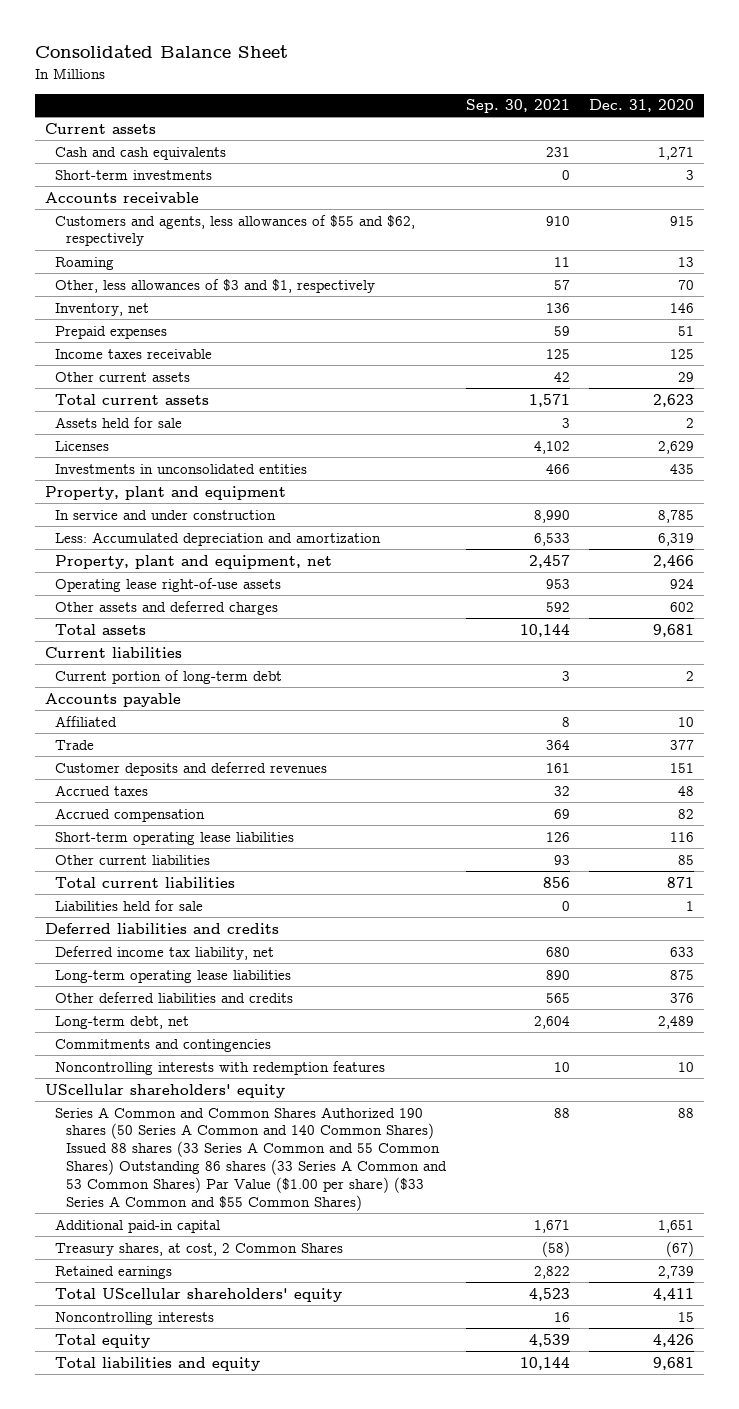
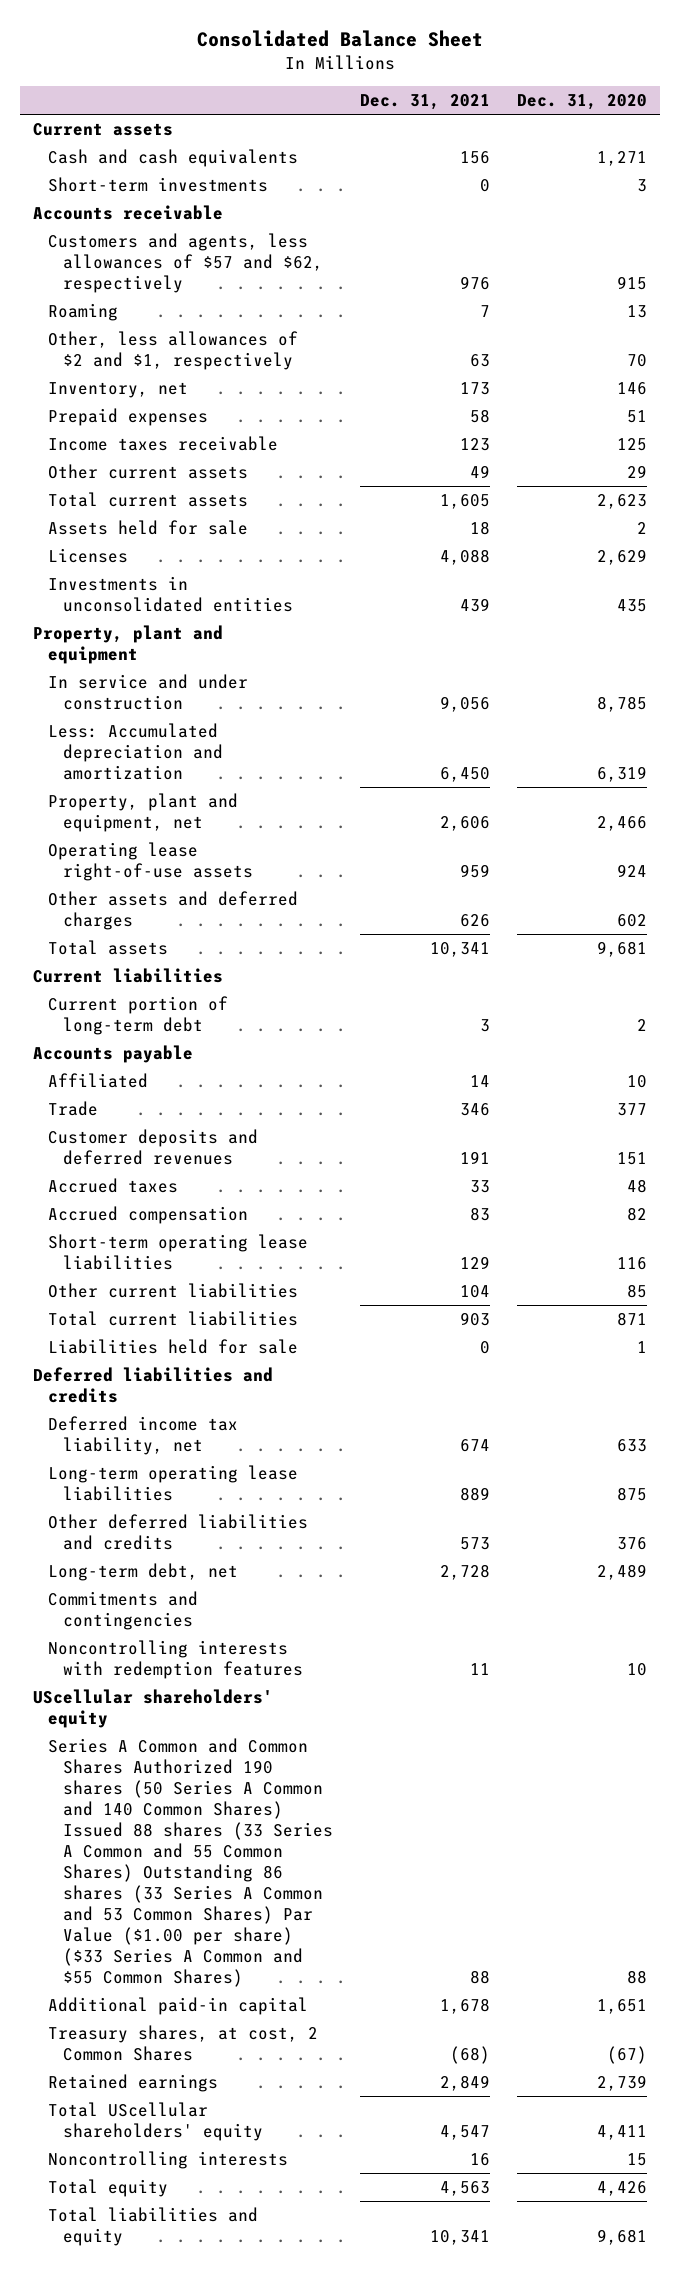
[465,99,570,114] Sep. 30, 2021 -> none
none -> [359,94,490,111] Dec. 31, 2021
[55,214,416,247] Customers and agents, less allowances of $55 and $62, respectively -> [48,232,323,293] Customers and agents, less allowances of $57 and $62, respectively
[55,278,376,293] Other, less allowances of $3 and $1, respectively -> [48,330,299,370] Other, less allowances of $2 and $1, respectively

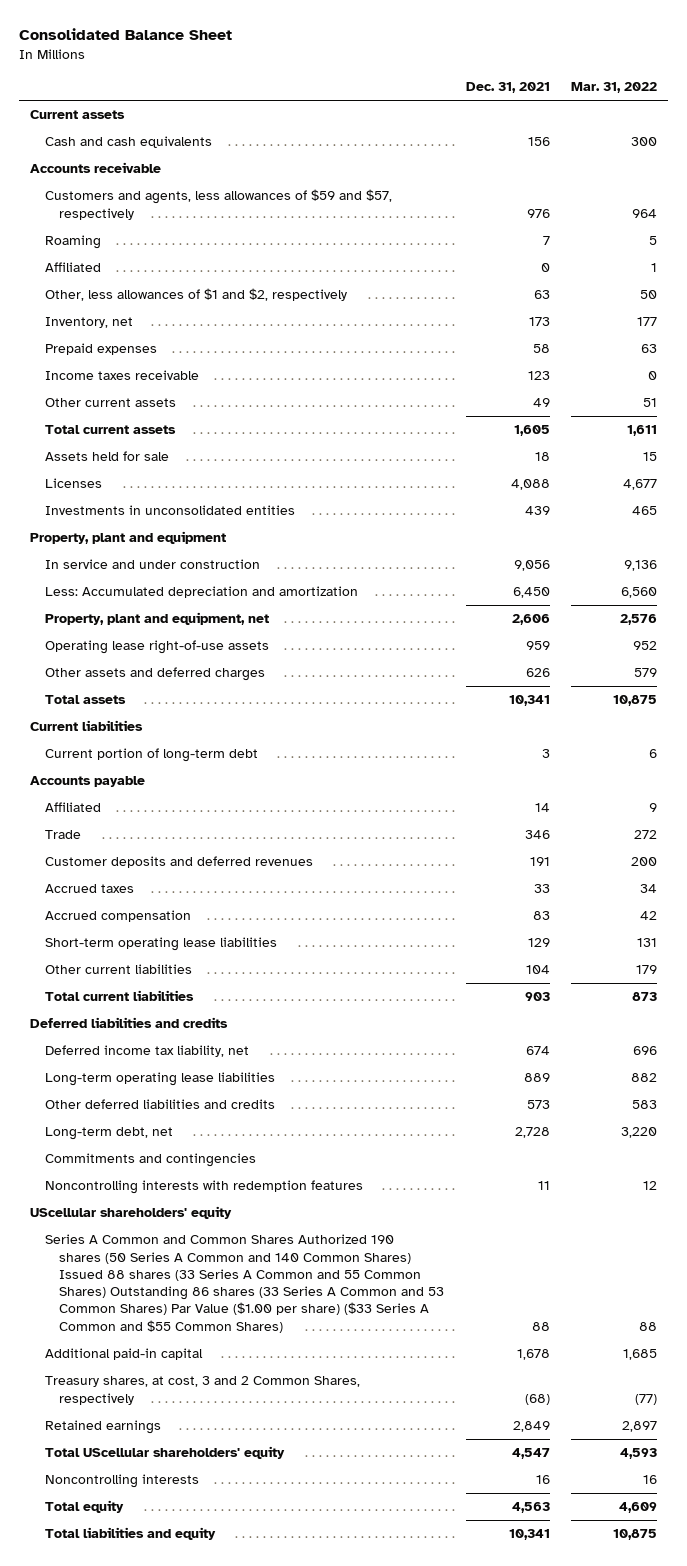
[516,94,647,111] Dec. 31, 2020 -> none
none -> [571,82,658,94] Mar. 31, 2022
[48,176,269,192] Short-term investments -> none
[48,232,323,293] Customers and agents, less allowances of $57 and $62, respectively -> [44,189,392,220] Customers and agents, less allowances of $59 and $57, respectively
none -> [44,262,101,273] Affiliated
[48,330,299,370] Other, less allowances of $2 and $1, respectively -> [44,288,347,302] Other, less allowances of $1 and $2, respectively
[48,1338,299,1354] Liabilities held for sale -> none
[48,2024,319,2061] Treasury shares, at cost, 2 Common Shares -> [44,1376,360,1405] Treasury shares, at cost, 3 and 2 Common Shares, respectively

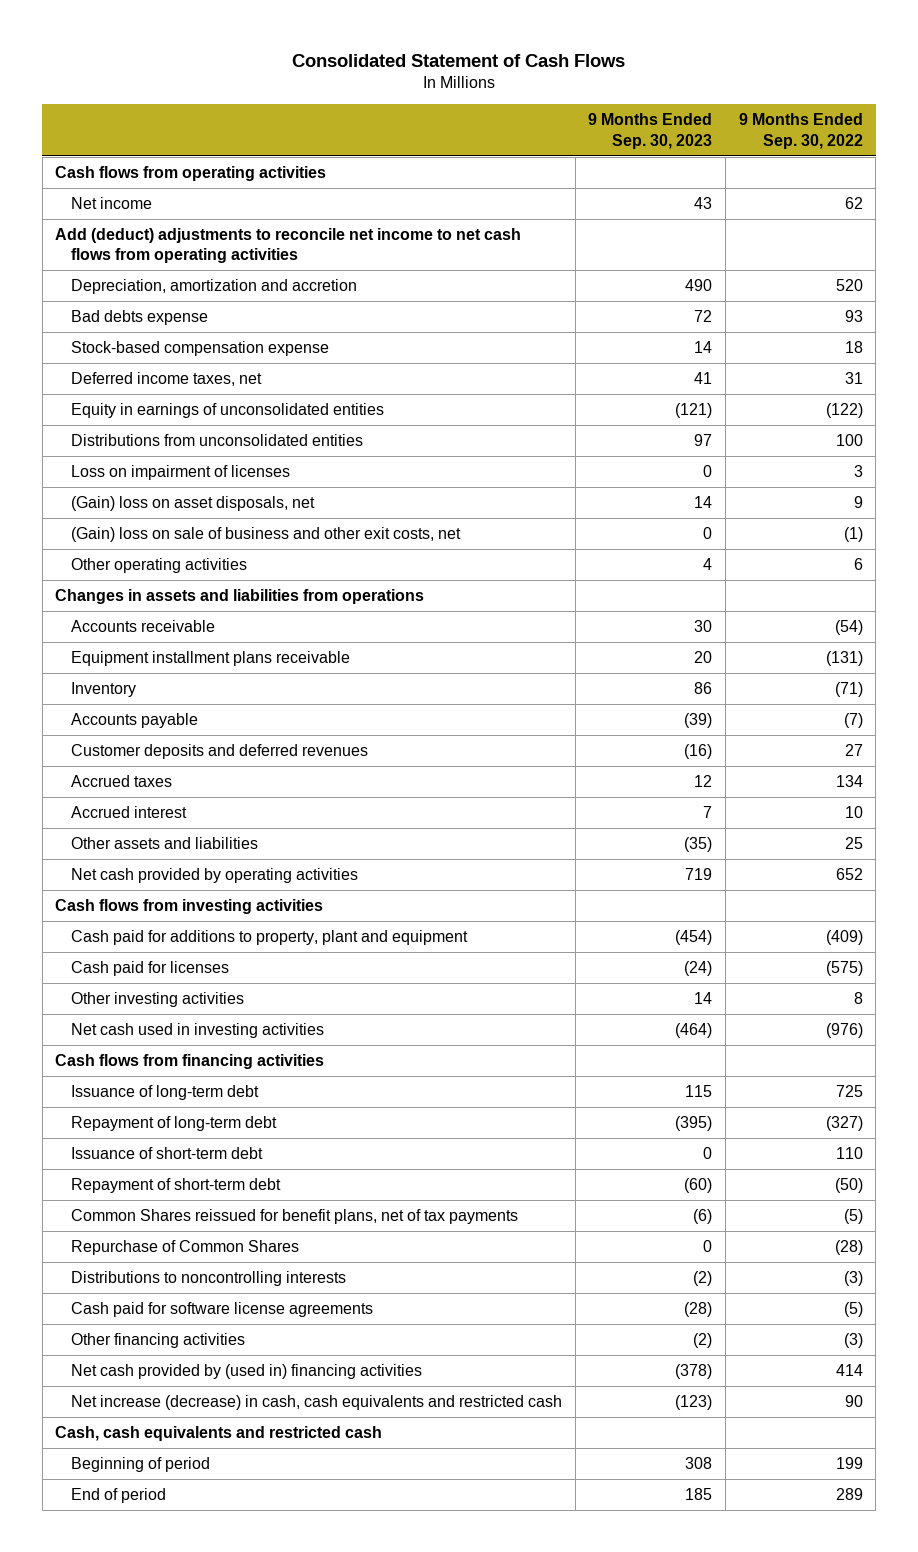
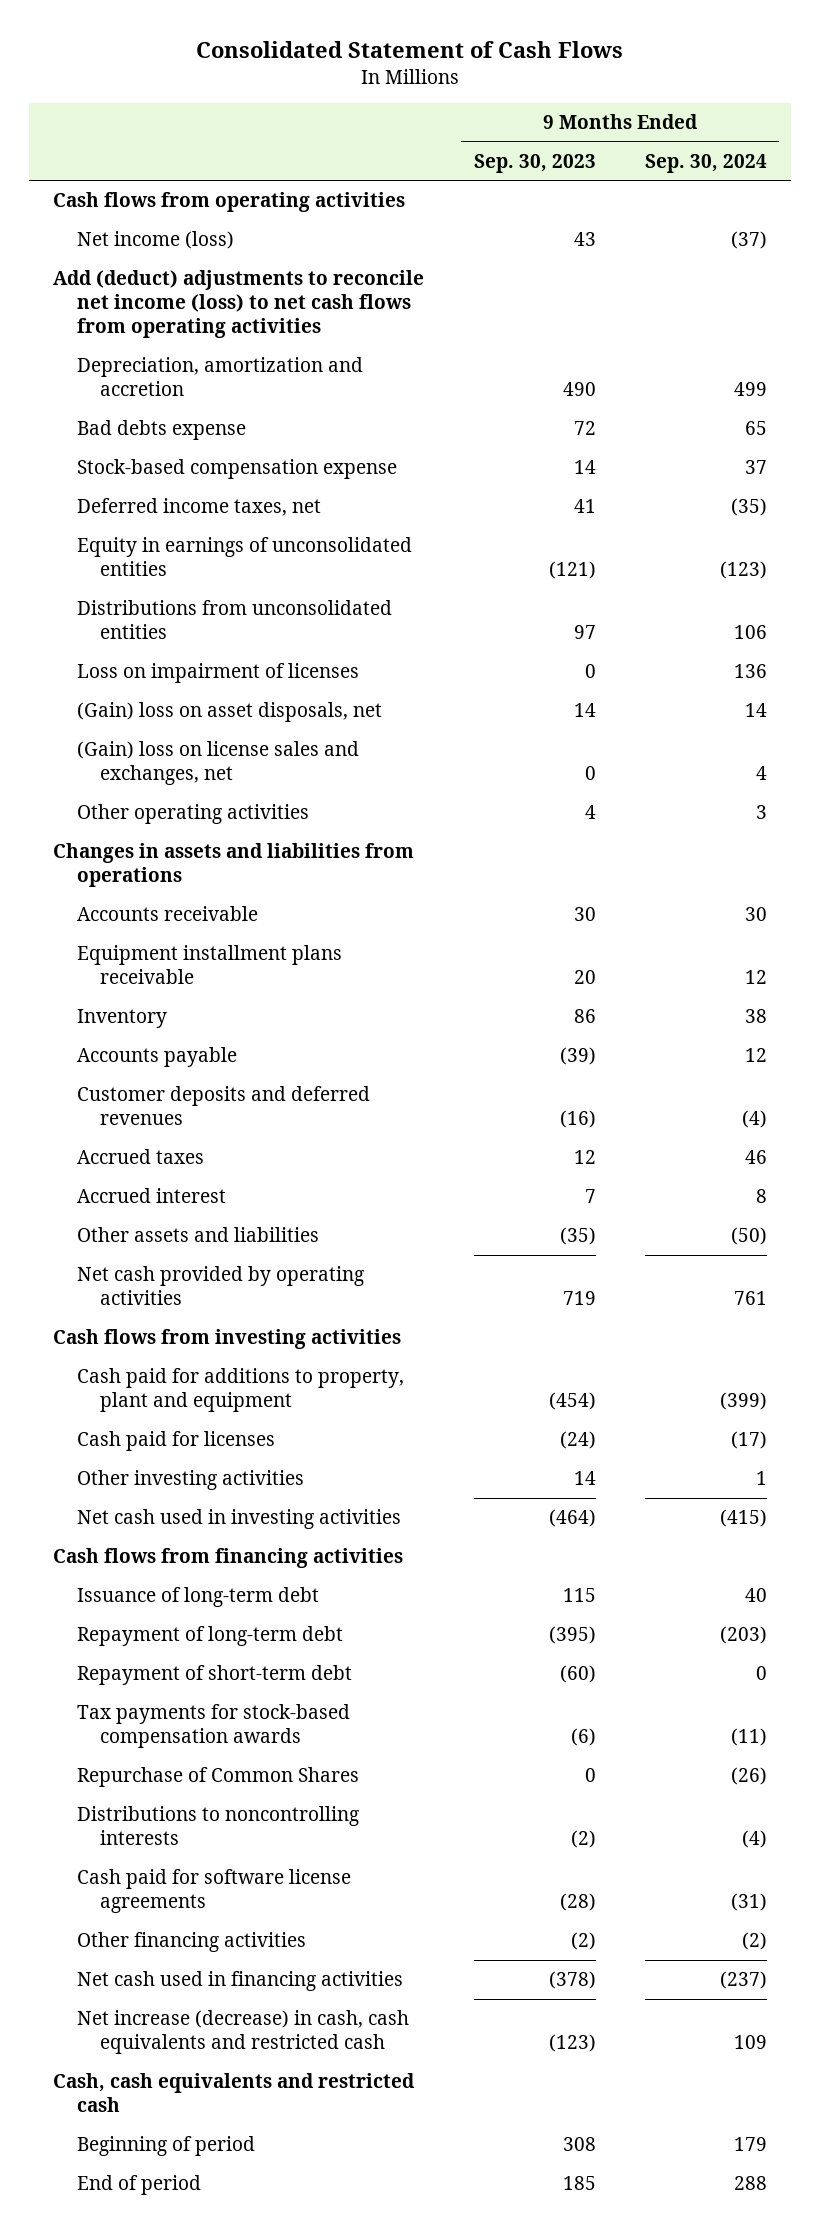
[738,113,863,149] 9 Months Ended Sep. 30, 2022 -> none
none -> [644,153,767,173] Sep. 30, 2024
[70,196,152,209] Net income -> [76,231,234,250] Net income (loss)
[55,227,522,264] Add (deduct) adjustments to reconcile net income to net cash flows from operating activities -> [53,270,425,339] Add (deduct) adjustments to reconcile net income (loss) to net cash flows from operating activities
[70,526,461,542] (Gain) loss on sale of business and other exit costs, net -> none
none -> [76,741,359,786] (Gain) loss on license sales and exchanges, net
[70,1146,263,1159] Issuance of short-term debt -> none
[70,1208,518,1224] Common Shares reissued for benefit plans, net of tax payments -> [76,1704,350,1749] Tax payments for stock-based compensation awards
[70,1363,422,1379] Net cash provided by (used in) financing activities -> [76,1971,403,1992] Net cash used in financing activities

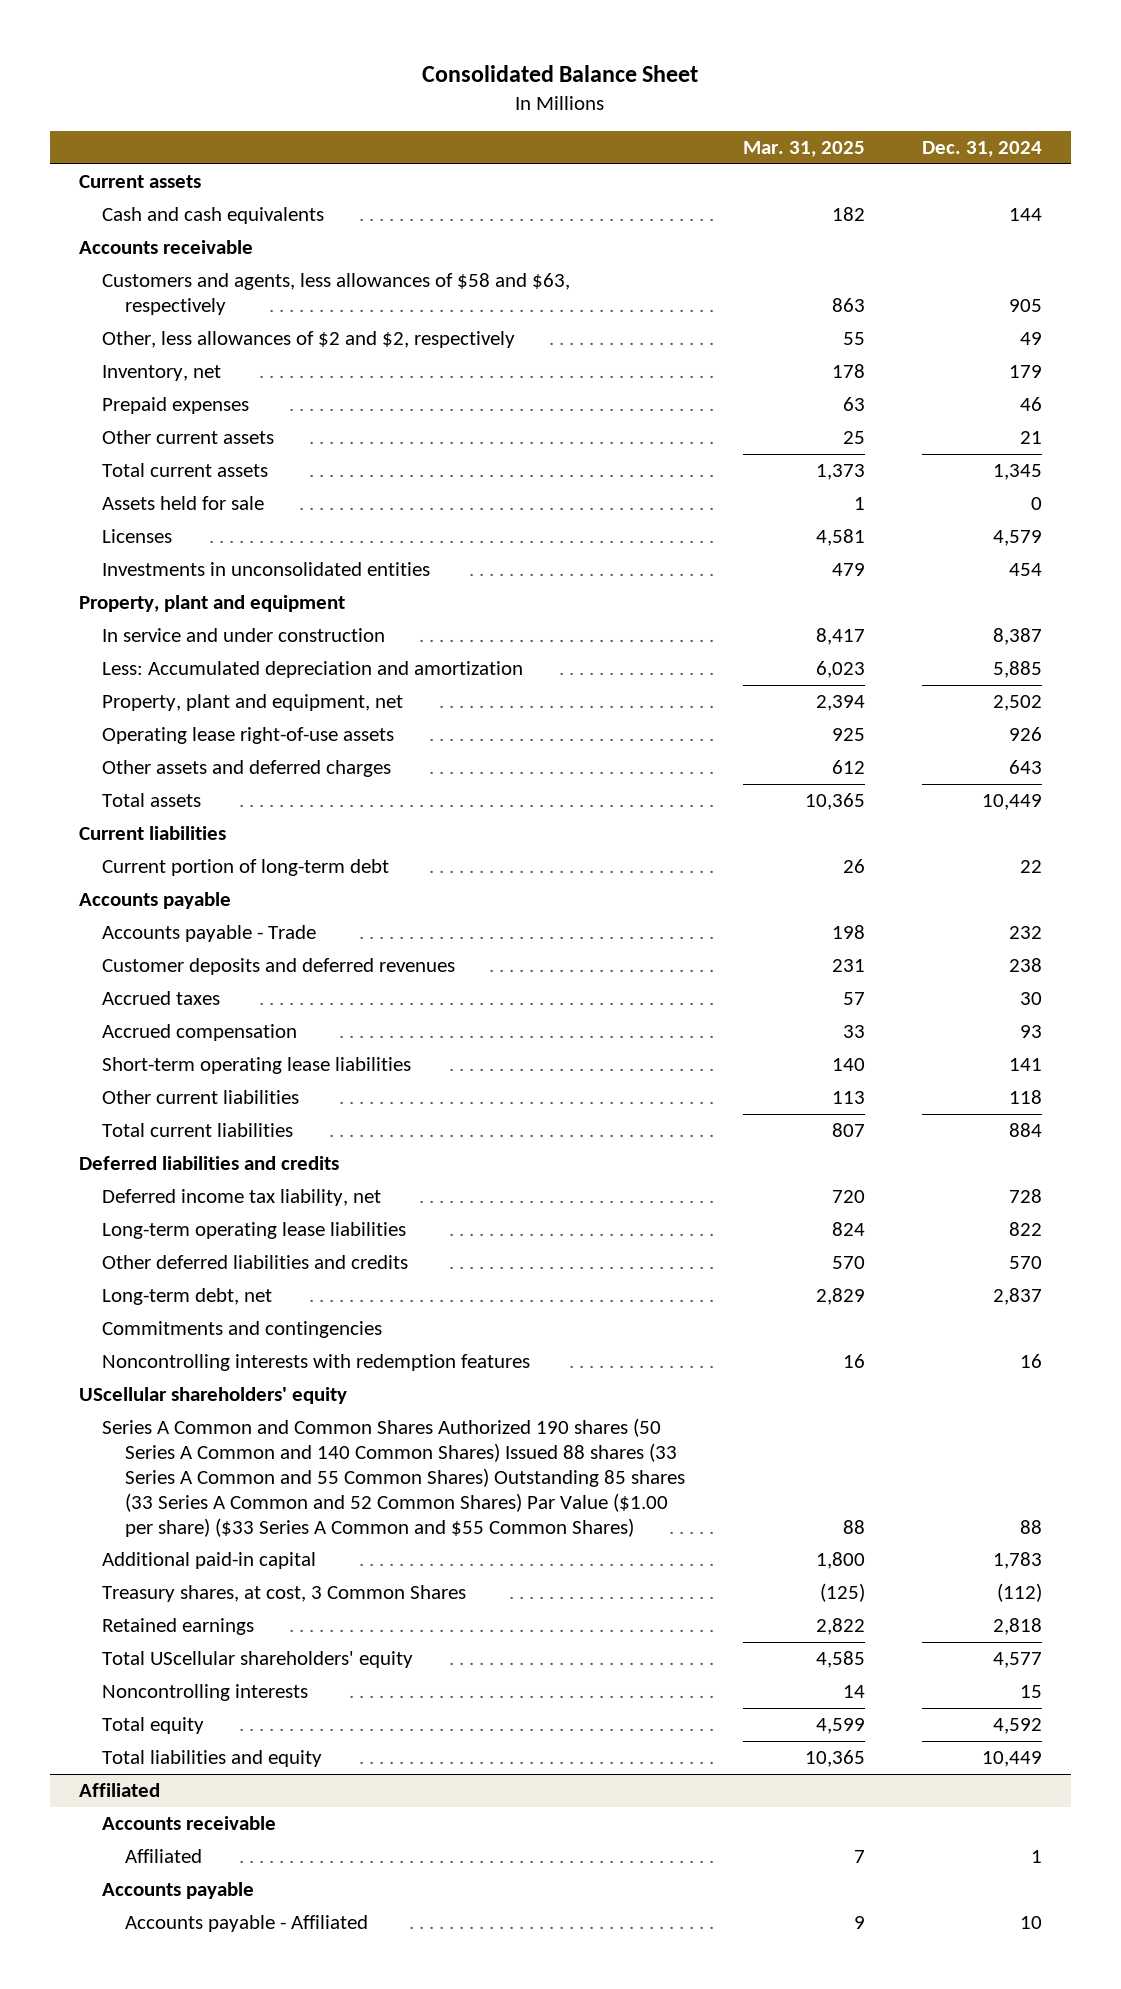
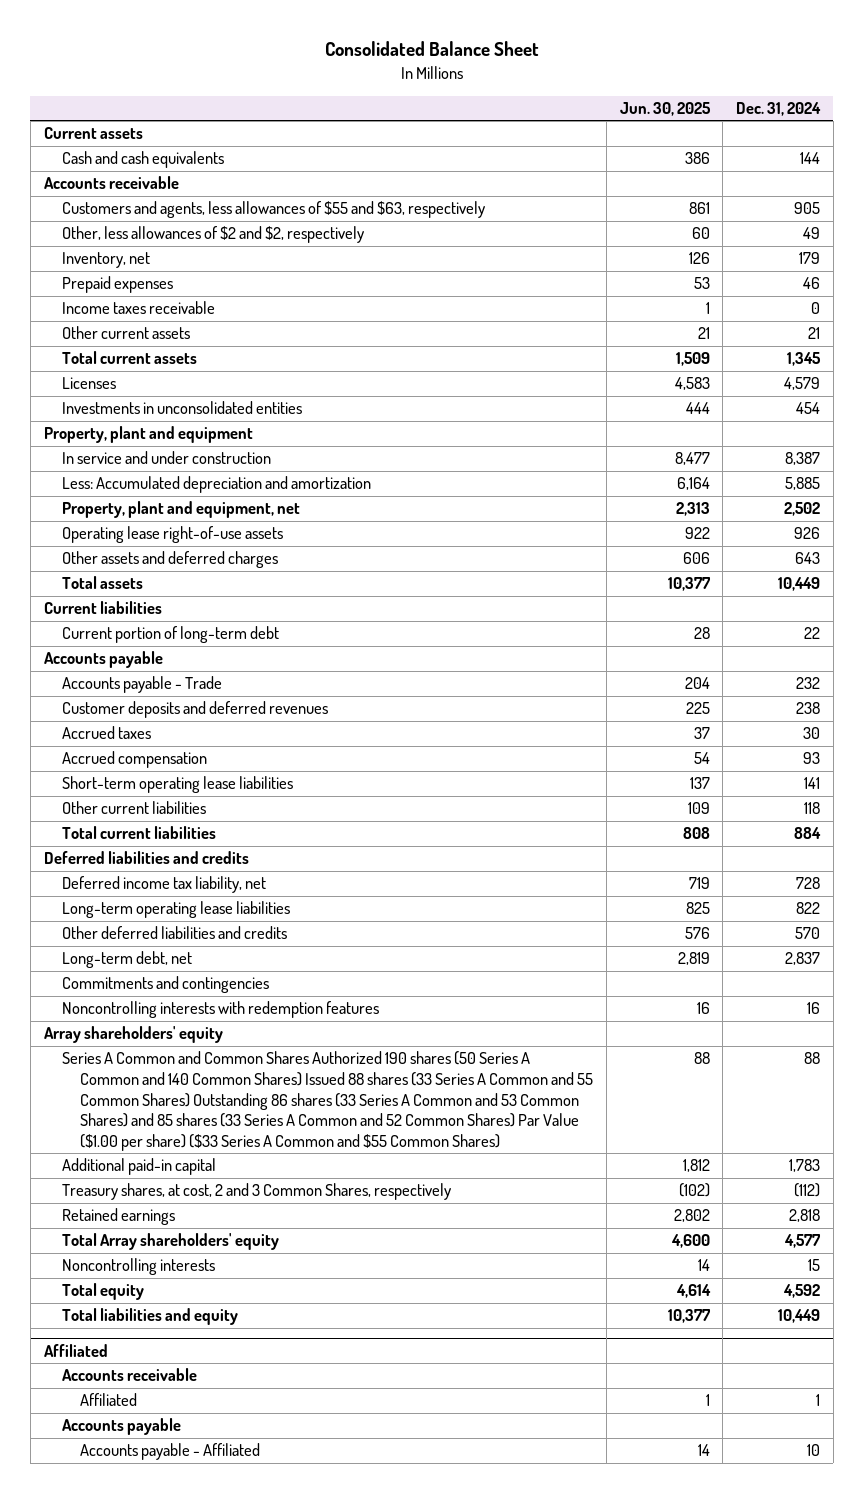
[742,141,865,158] Mar. 31, 2025 -> none
none -> [619,102,711,117] Jun. 30, 2025
[101,273,570,316] Customers and agents, less allowances of $58 and $63, respectively -> [61,201,485,219] Customers and agents, less allowances of $55 and $63, respectively
none -> [61,301,215,315] Income taxes receivable
[101,496,264,511] Assets held for sale -> none
[78,1387,347,1405] UScellular shareholders' equity -> [43,1026,223,1044] Array shareholders' equity
[101,1418,685,1537] Series A Common and Common Shares Authorized 190 shares (50 Series A Common and 140 Common Shares) Issued 88 shares (33 Series A Common and 55 Common Shares) Outstanding 85 shares (33 Series A Common and 52 Common Shares) Par Value ($1.00 per share) ($33 Series A Common and $55 Common Shares) -> [61,1051,594,1152] Series A Common and Common Shares Authorized 190 shares (50 Series A Common and 140 Common Shares) Issued 88 shares (33 Series A Common and 55 Common Shares) Outstanding 86 shares (33 Series A Common and 53 Common Shares) and 85 shares (33 Series A Common and 52 Common Shares) Par Value ($1.00 per share) ($33 Series A Common and $55 Common Shares)
[101,1585,466,1603] Treasury shares, at cost, 3 Common Shares -> [61,1183,451,1201] Treasury shares, at cost, 2 and 3 Common Shares, respectively
[101,1651,413,1669] Total UScellular shareholders' equity -> [61,1233,279,1251] Total Array shareholders' equity

